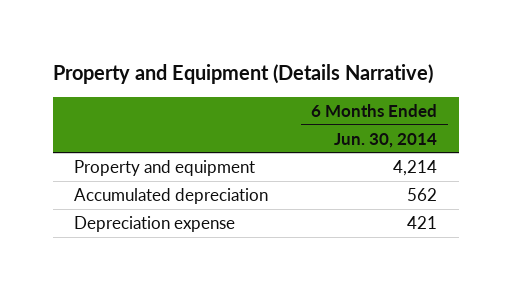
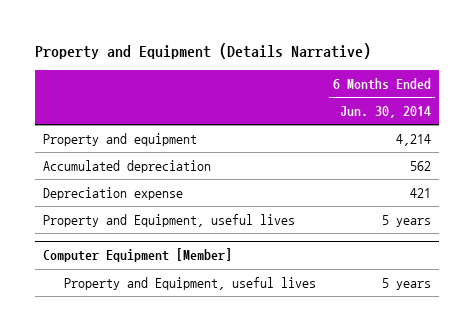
none -> [42,214,295,228] Property and Equipment, useful lives
none -> [42,248,232,263] Computer Equipment [Member]
none -> [64,277,317,291] Property and Equipment, useful lives

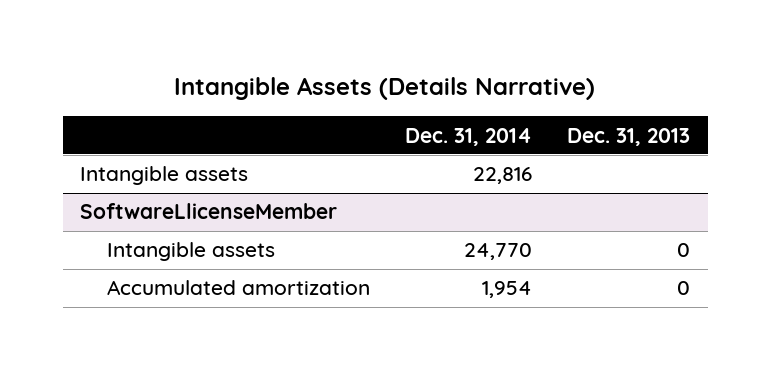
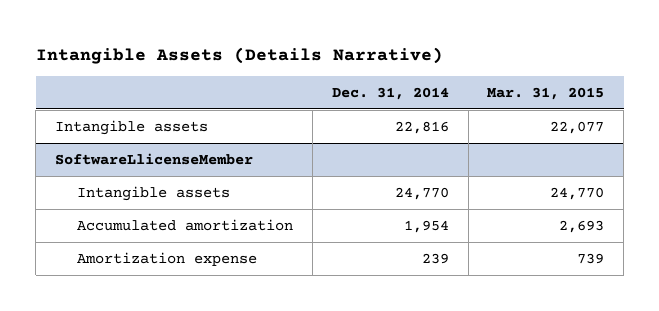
[567,127,691,146] Dec. 31, 2013 -> none
none -> [487,86,605,100] Mar. 31, 2015
none -> [77,251,258,266] Amortization expense

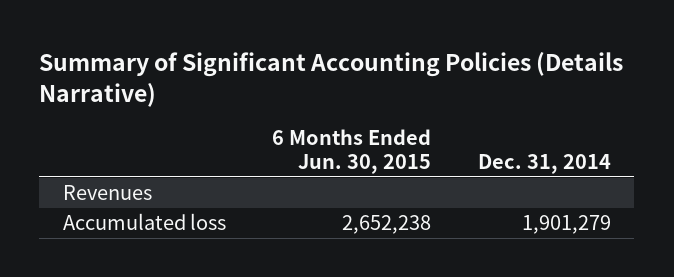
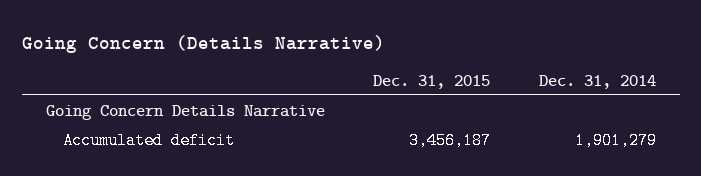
[39,51,624,108] Summary of Significant Accounting Policies (Details Narrative) -> [21,34,385,53] Going Concern (Details Narrative)
[272,128,432,174] 6 Months Ended Jun. 30, 2015 -> none
none -> [373,74,491,89] Dec. 31, 2015
[62,185,152,201] Revenues -> none
none -> [45,104,325,120] Going Concern Details Narrative
[62,213,226,231] Accumulated loss -> [62,131,235,149] Accumulated deficit

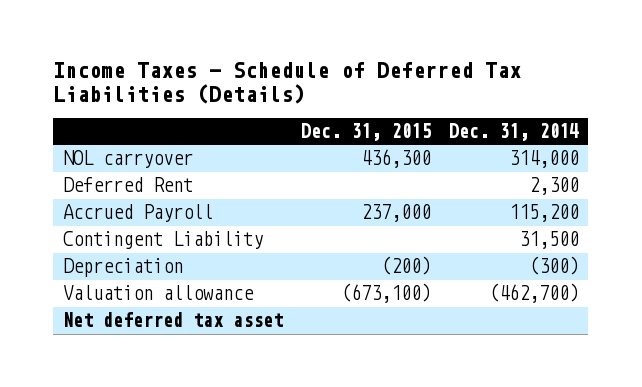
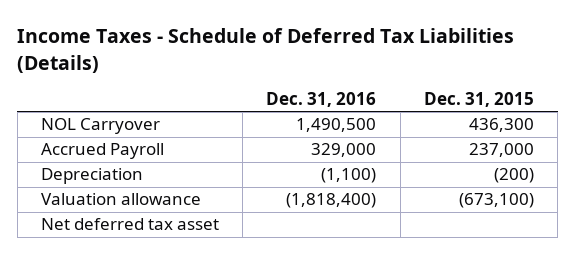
[449,123,580,142] Dec. 31, 2014 -> none
none -> [266,91,377,107] Dec. 31, 2016
[62,177,193,193] Deferred Rent -> none
[62,150,193,169] NOL carryover -> [40,118,160,135] NOL Carryover
[62,231,263,250] Contingent Liability -> none

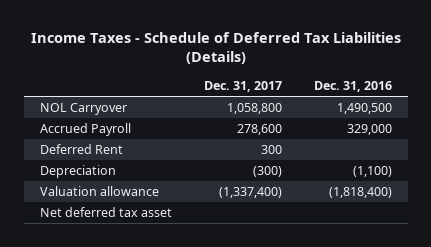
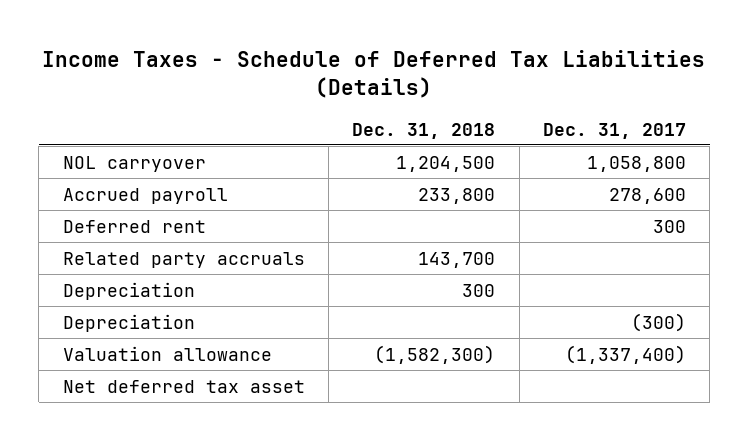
[313,80,392,92] Dec. 31, 2016 -> none
none -> [352,122,496,139] Dec. 31, 2018
[39,103,127,116] NOL Carryover -> [62,155,206,172] NOL carryover
[39,123,131,137] Accrued Payroll -> [62,187,228,204] Accrued payroll
[39,144,123,155] Deferred Rent -> [62,219,206,233] Deferred rent
none -> [62,251,305,268] Related party accruals
none -> [62,281,195,300] Depreciation

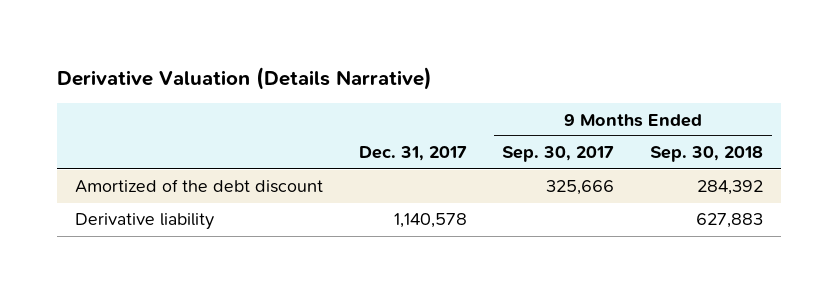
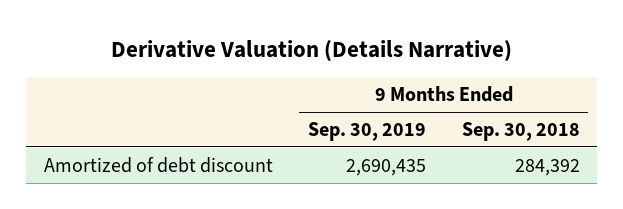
[358,146,467,162] Dec. 31, 2017 -> none
[502,146,615,163] Sep. 30, 2017 -> none
none -> [308,121,427,141] Sep. 30, 2019
[75,213,215,231] Derivative liability -> none
[75,179,324,194] Amortized of the debt discount -> [43,156,273,173] Amortized of debt discount

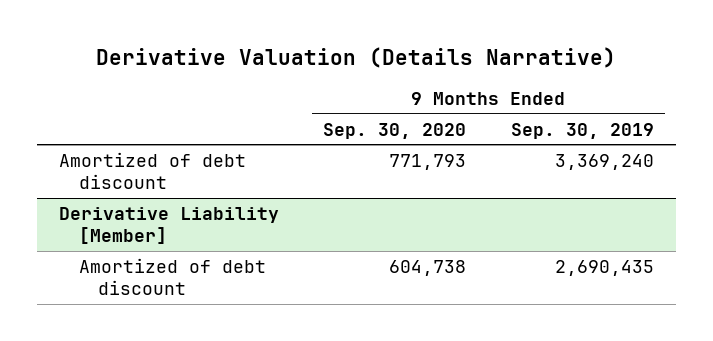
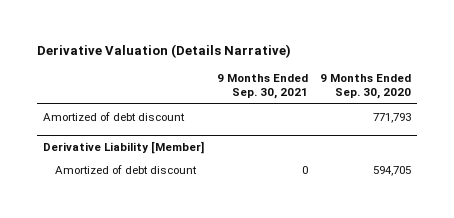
[510,122,654,139] Sep. 30, 2019 -> none
none -> [216,74,308,100] 9 Months Ended Sep. 30, 2021
[389,259,467,276] 604,738 -> [372,165,411,176] 594,705

